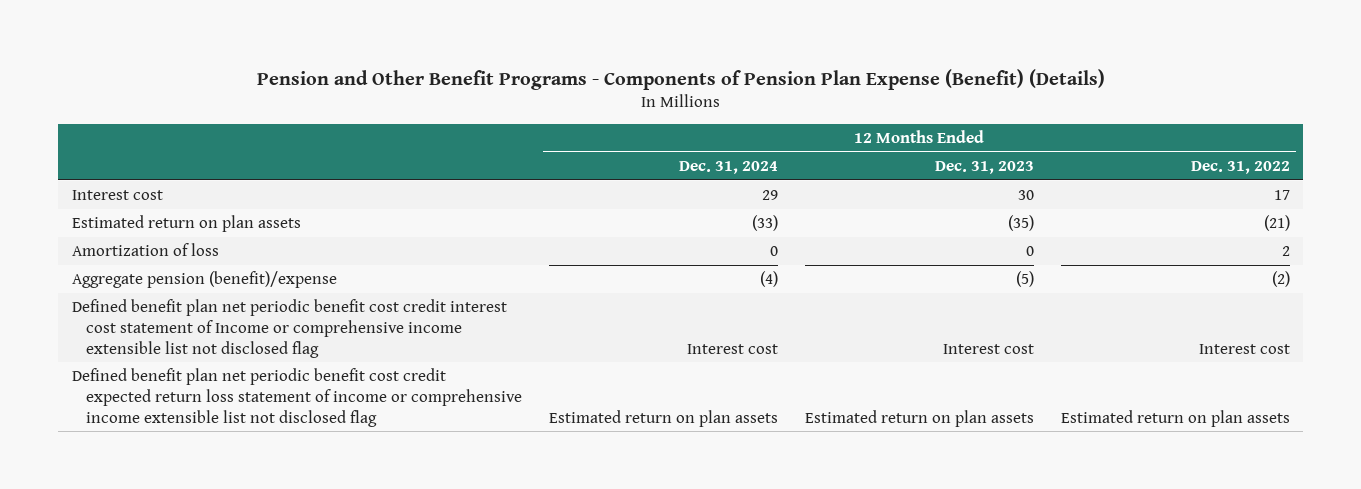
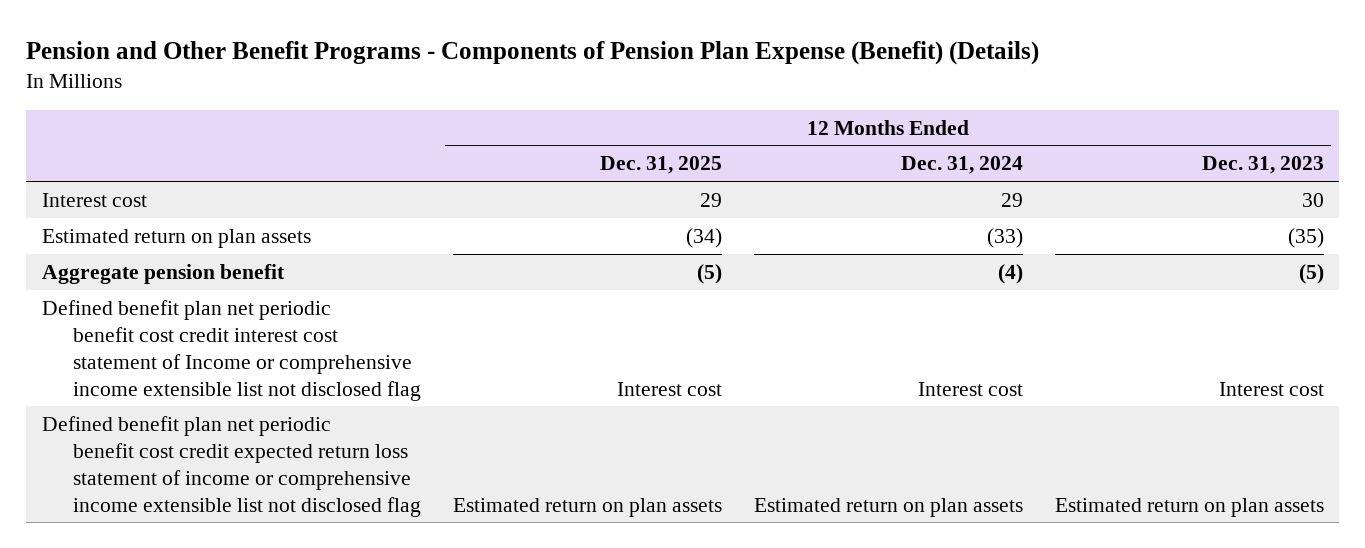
[1190,160,1290,174] Dec. 31, 2022 -> none
none -> [600,156,723,175] Dec. 31, 2025
[71,243,219,257] Amortization of loss -> none
[71,271,337,289] Aggregate pension (benefit)/expense -> [41,263,285,284] Aggregate pension benefit

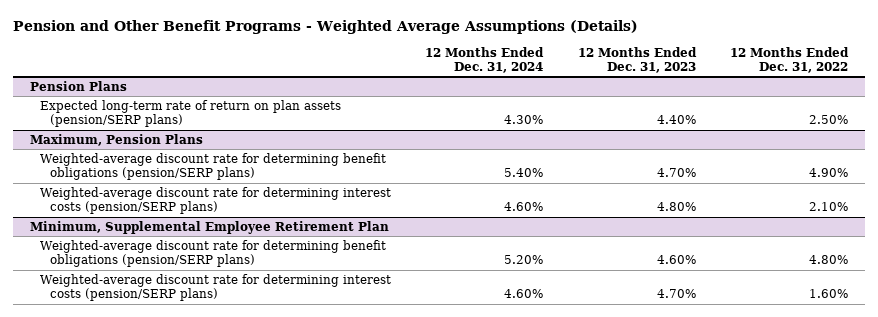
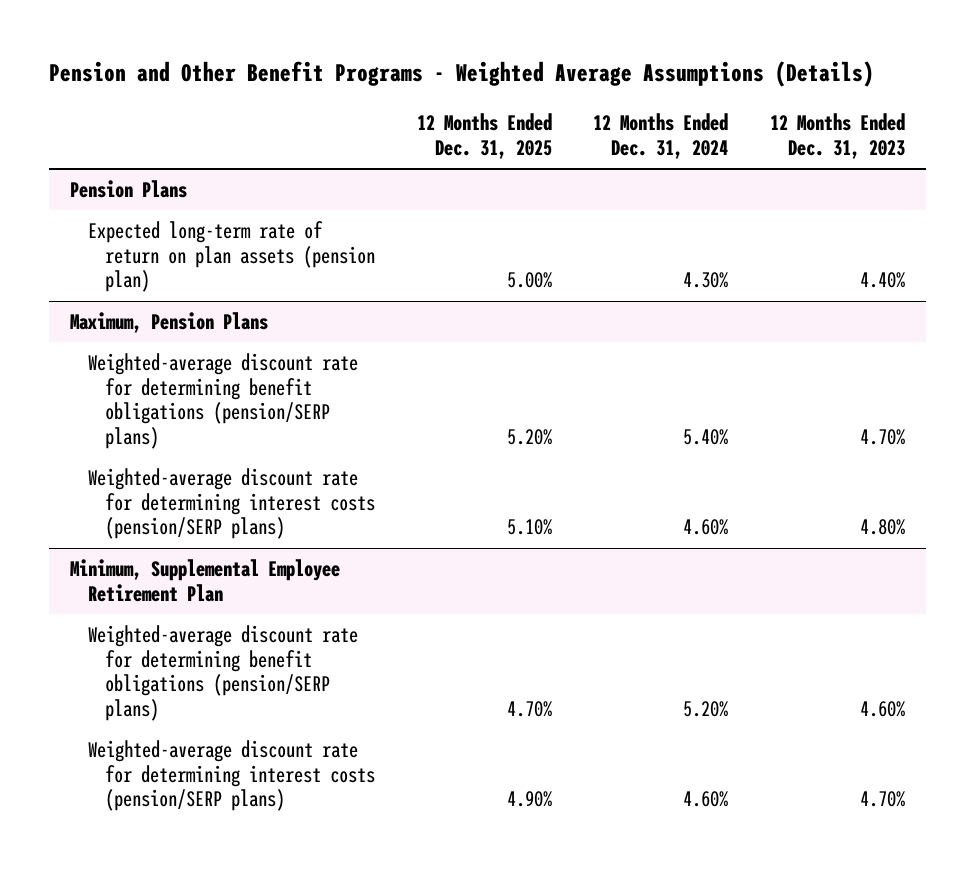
[730,46,850,74] 12 Months Ended Dec. 31, 2022 -> none
none -> [416,113,552,159] 12 Months Ended Dec. 31, 2025
[40,99,342,128] Expected long-term rate of return on plan assets (pension/SERP plans) -> [87,220,376,293] Expected long-term rate of return on plan assets (pension plan)

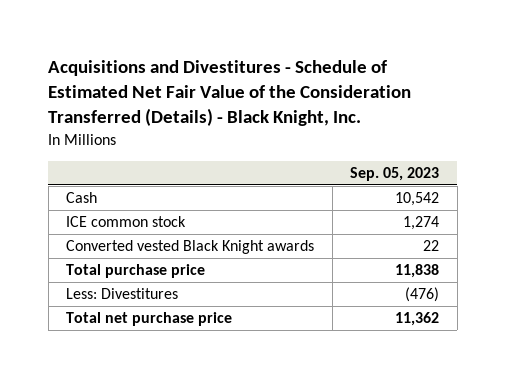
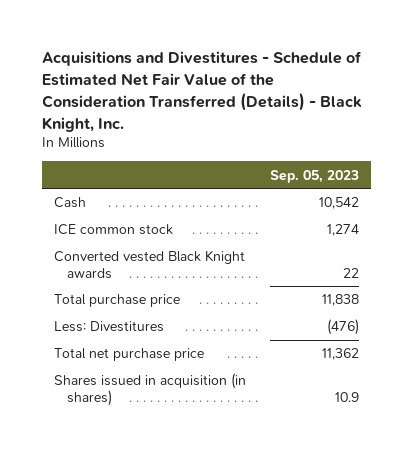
none -> [53,373,246,406] Shares issued in acquisition (in shares)

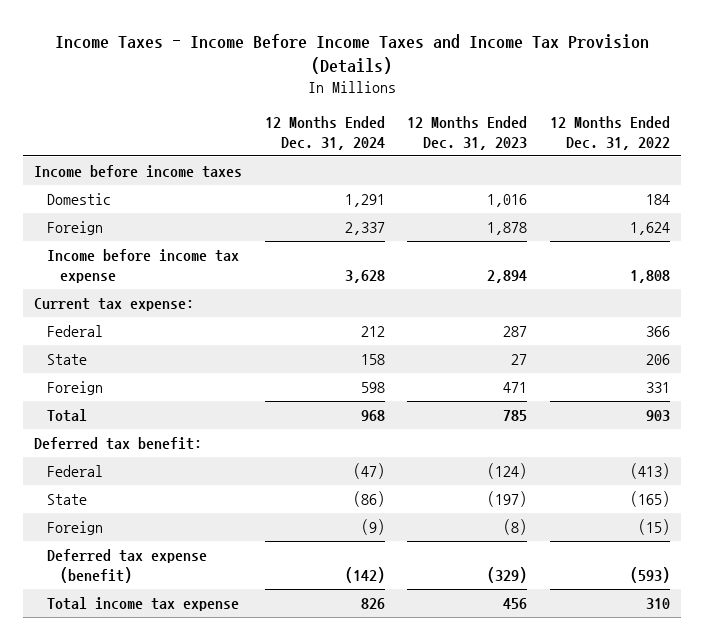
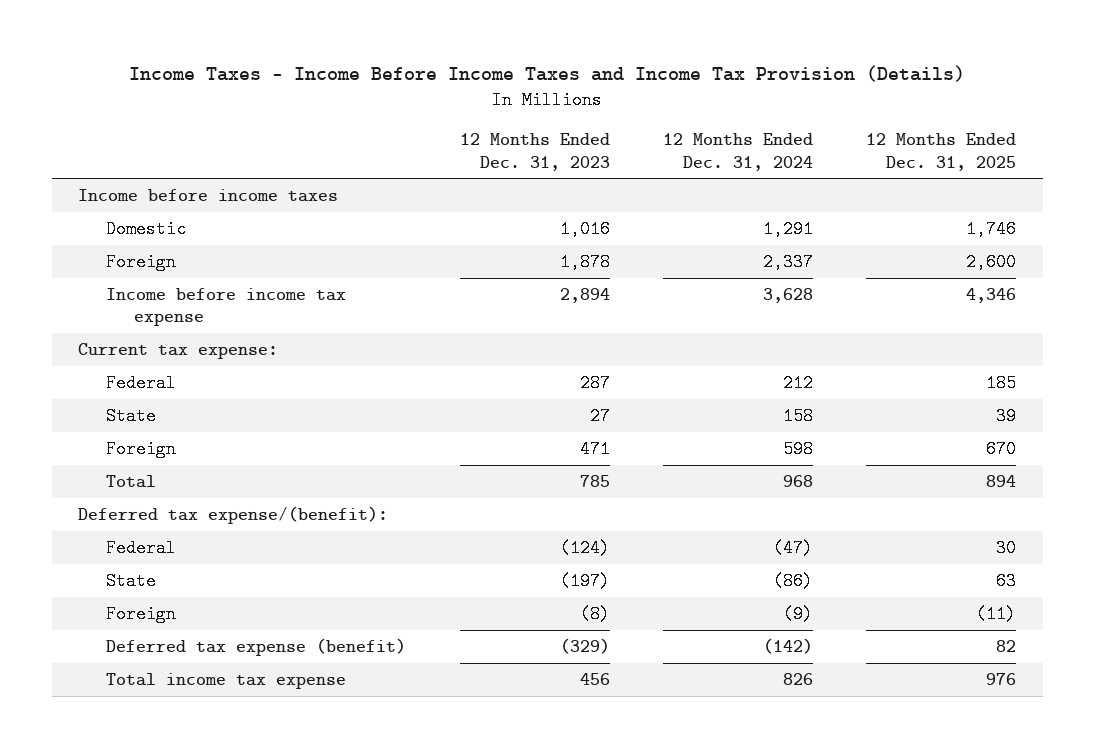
[549,115,670,150] 12 Months Ended Dec. 31, 2022 -> none
none -> [865,133,1016,171] 12 Months Ended Dec. 31, 2025
[34,437,203,451] Deferred tax benefit: -> [78,505,389,524] Deferred tax expense/(benefit):

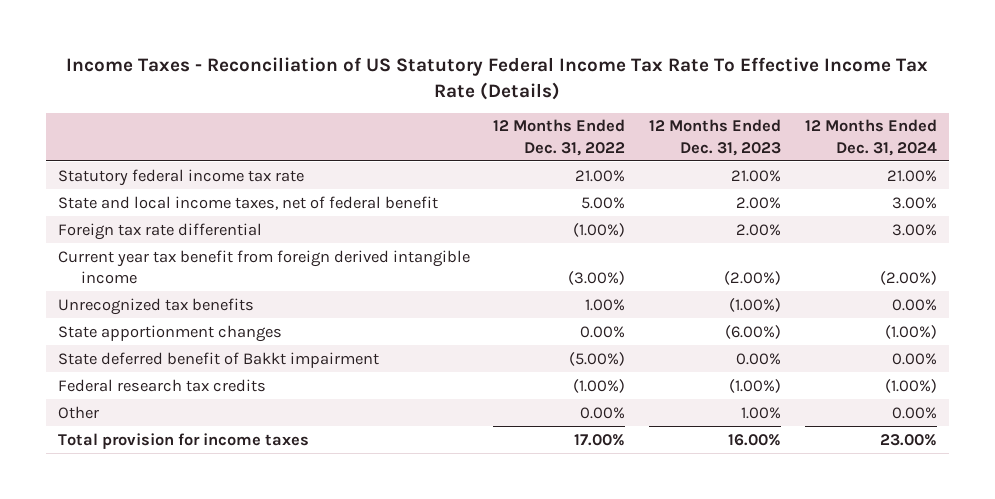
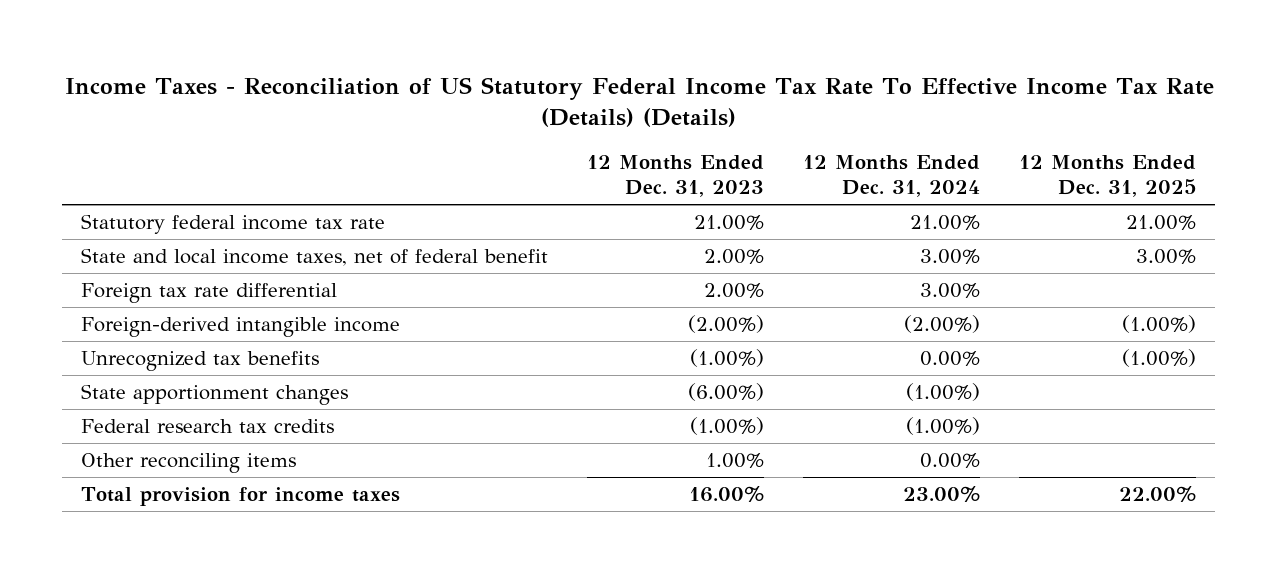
[66,57,929,100] Income Taxes - Reconciliation of US Statutory Federal Income Tax Rate To Effective Income Tax Rate (Details) -> [64,76,1214,128] Income Taxes - Reconciliation of US Statutory Federal Income Tax Rate To Effective Income Tax Rate (Details) (Details)
[493,119,626,156] 12 Months Ended Dec. 31, 2022 -> none
none -> [1018,155,1196,198] 12 Months Ended Dec. 31, 2025
[57,249,470,284] Current year tax benefit from foreign derived intangible income -> [81,316,401,337] Foreign-derived intangible income
[57,351,379,368] State deferred benefit of Bakkt impairment -> none
[57,405,99,419] Other -> [81,452,297,473] Other reconciling items

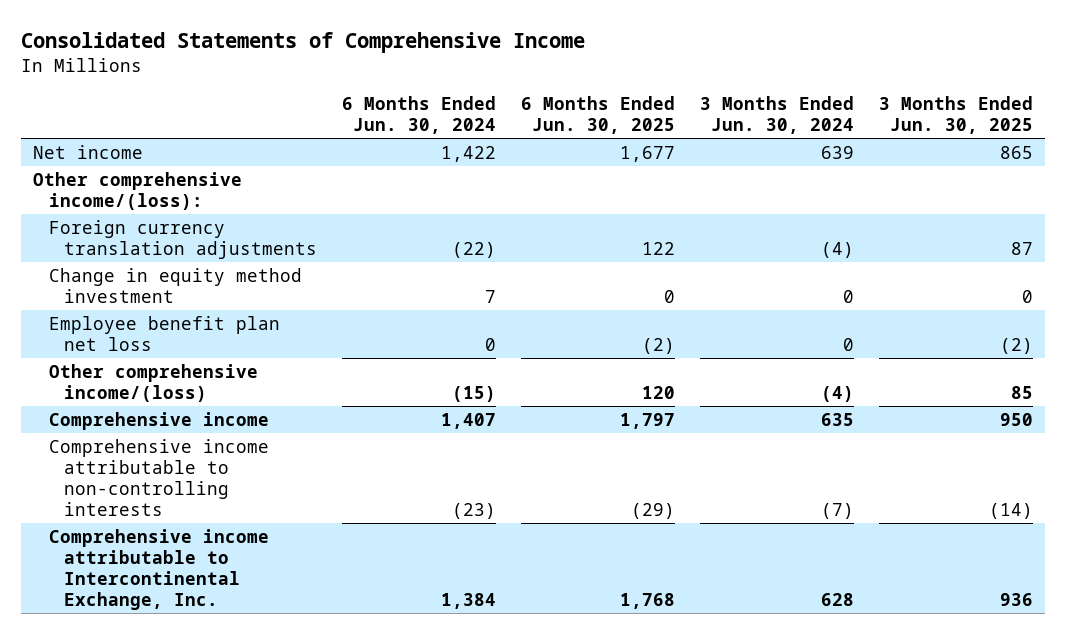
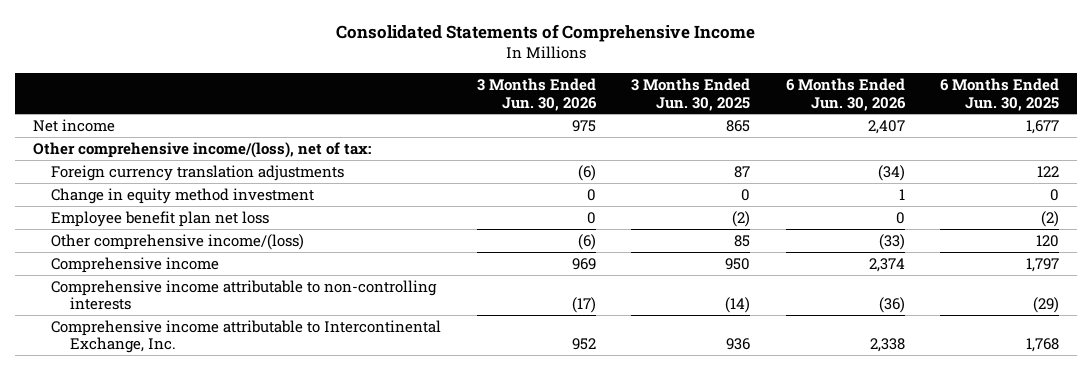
[341,95,496,134] 6 Months Ended Jun. 30, 2024 -> none
[699,95,854,134] 3 Months Ended Jun. 30, 2024 -> none
none -> [476,77,597,111] 3 Months Ended Jun. 30, 2026
none -> [785,77,906,111] 6 Months Ended Jun. 30, 2026
[33,172,243,211] Other comprehensive income/(loss): -> [32,141,371,158] Other comprehensive income/(loss), net of tax:

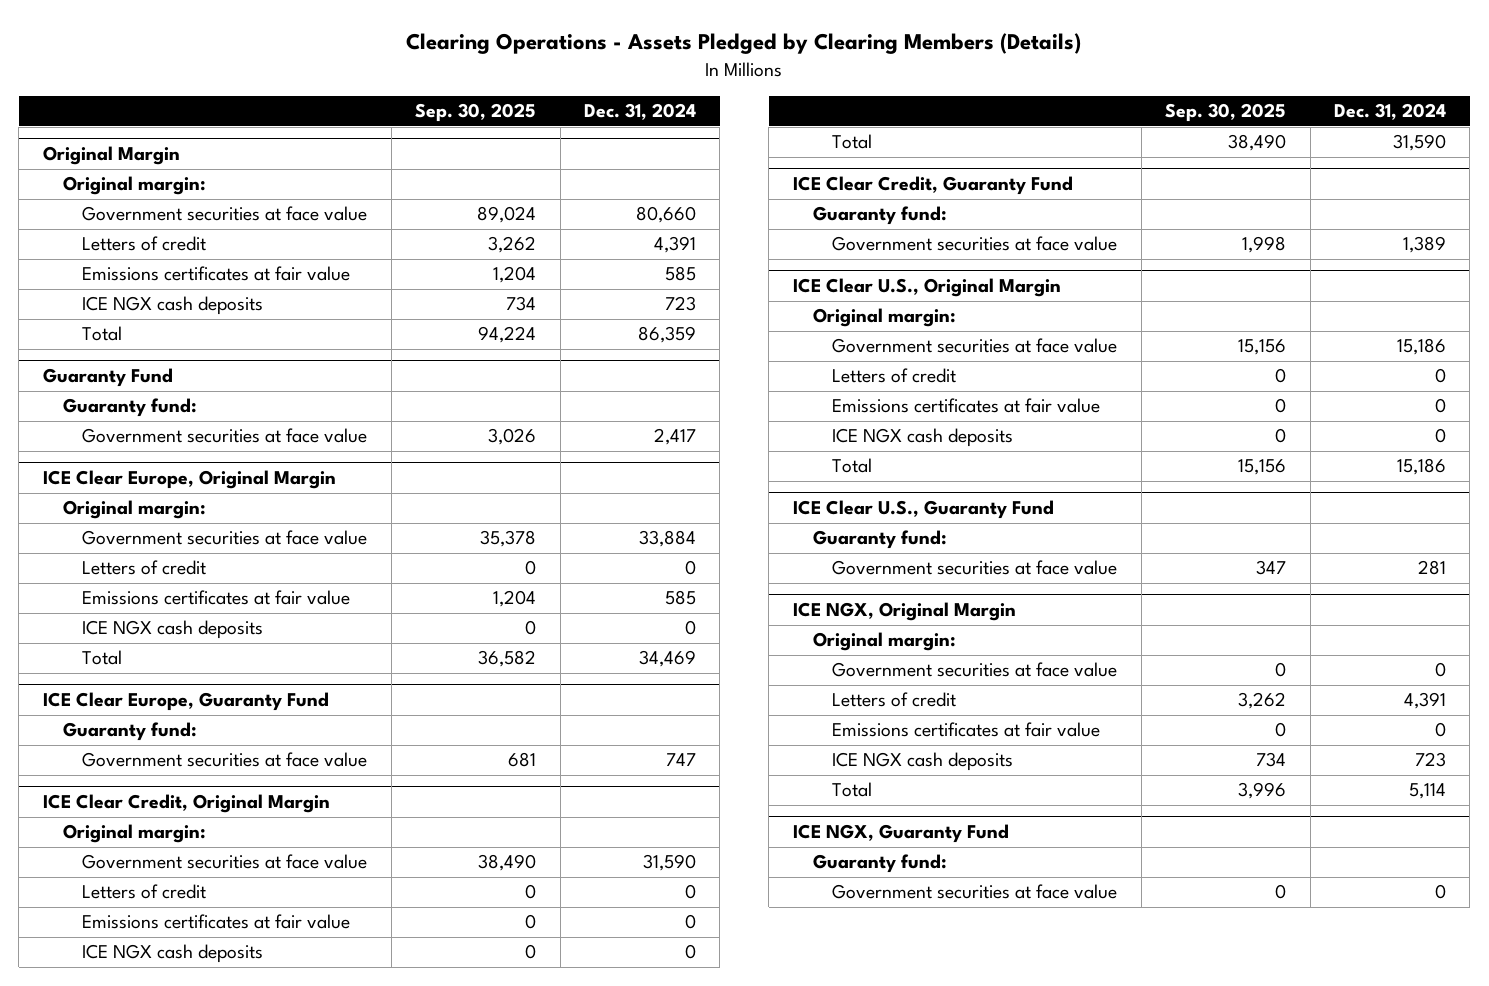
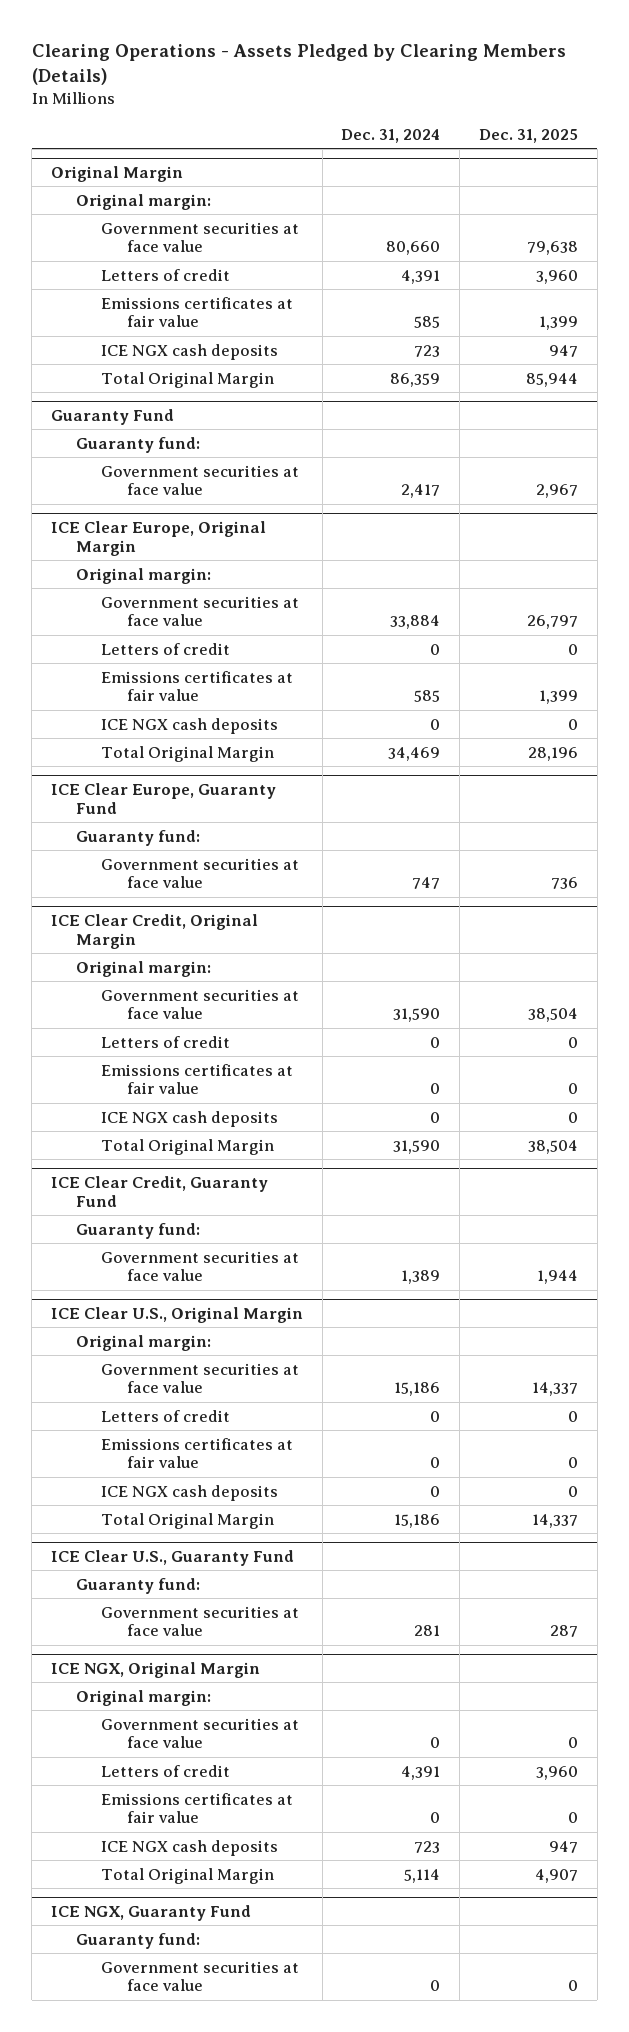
[415,103,537,123] Sep. 30, 2025 -> none
none -> [478,128,578,143] Dec. 31, 2025
[82,326,123,342] Total -> [101,371,275,388] Total Original Margin
[82,650,123,666] Total -> [101,745,275,762] Total Original Margin
[832,134,873,150] Total -> [101,1138,275,1155] Total Original Margin
[832,458,873,474] Total -> [101,1512,275,1529] Total Original Margin
[832,782,873,798] Total -> [101,1867,275,1884] Total Original Margin

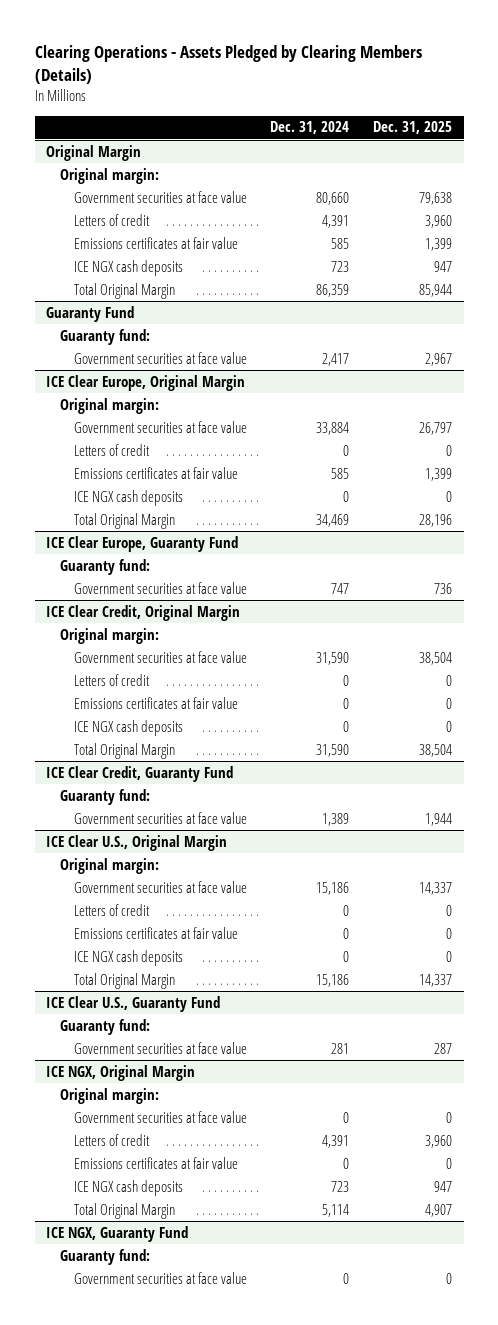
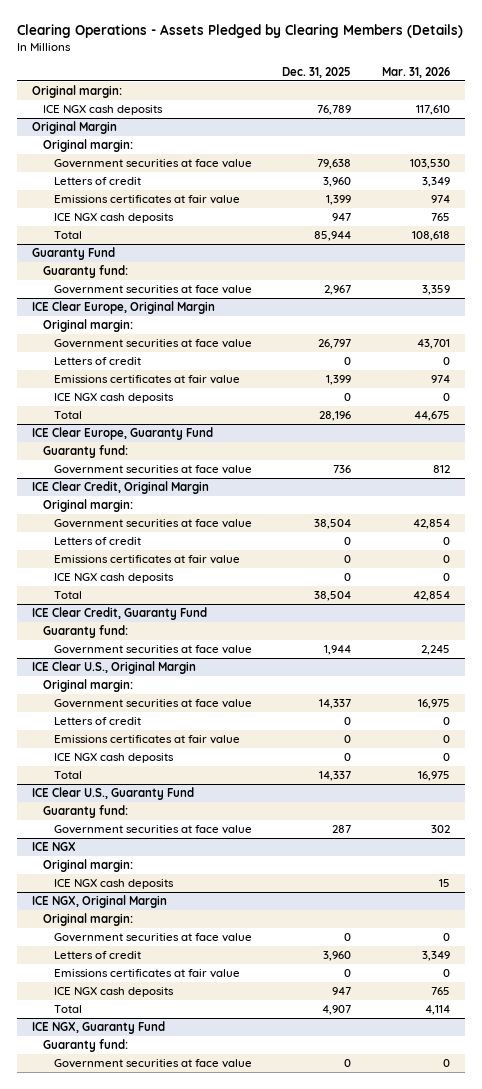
[270,121,350,135] Dec. 31, 2024 -> none
none -> [381,66,450,78] Mar. 31, 2026
none -> [32,85,123,99] Original margin:
none -> [42,105,163,116] ICE NGX cash deposits
[74,282,176,299] Total Original Margin -> [53,231,82,240] Total
[74,512,176,529] Total Original Margin -> [53,411,82,420] Total
[74,742,176,759] Total Original Margin -> [53,591,82,600] Total
[74,972,176,989] Total Original Margin -> [53,771,82,780] Total
none -> [32,842,77,852] ICE NGX
none -> [42,859,133,873] Original margin:
none -> [53,879,174,890] ICE NGX cash deposits
[74,1202,176,1219] Total Original Margin -> [53,1005,82,1014] Total

